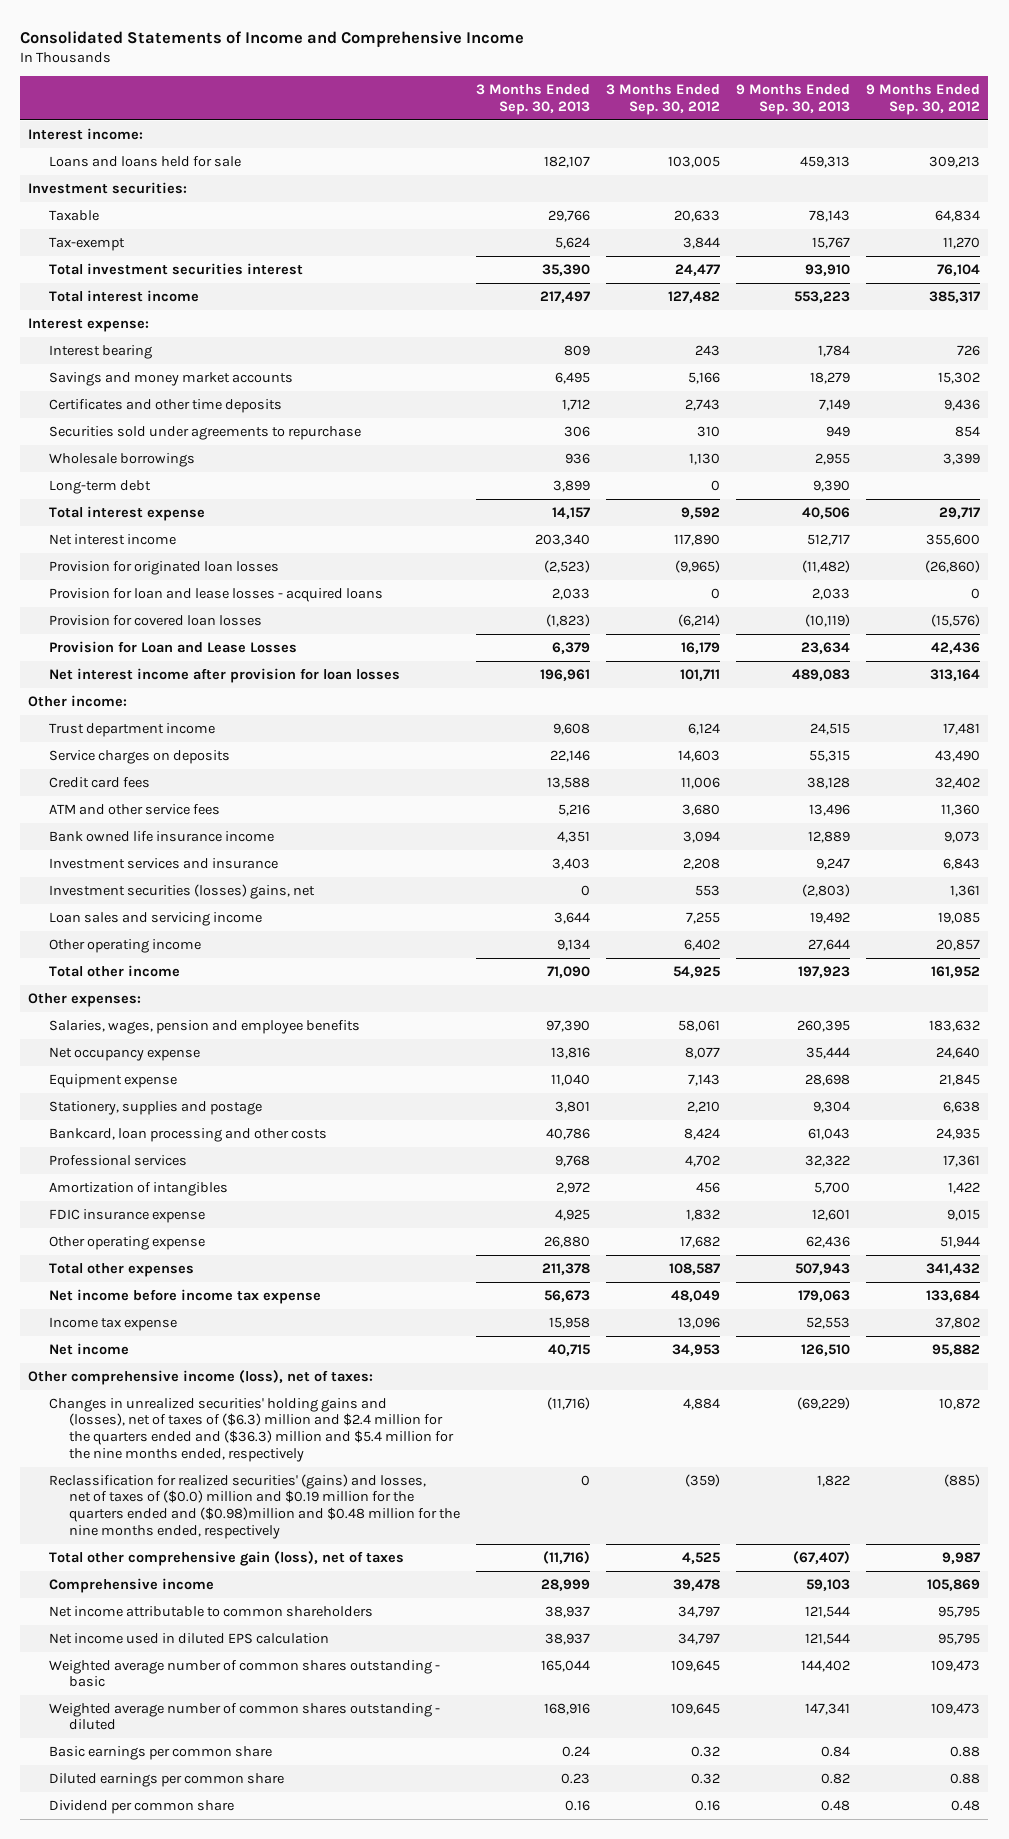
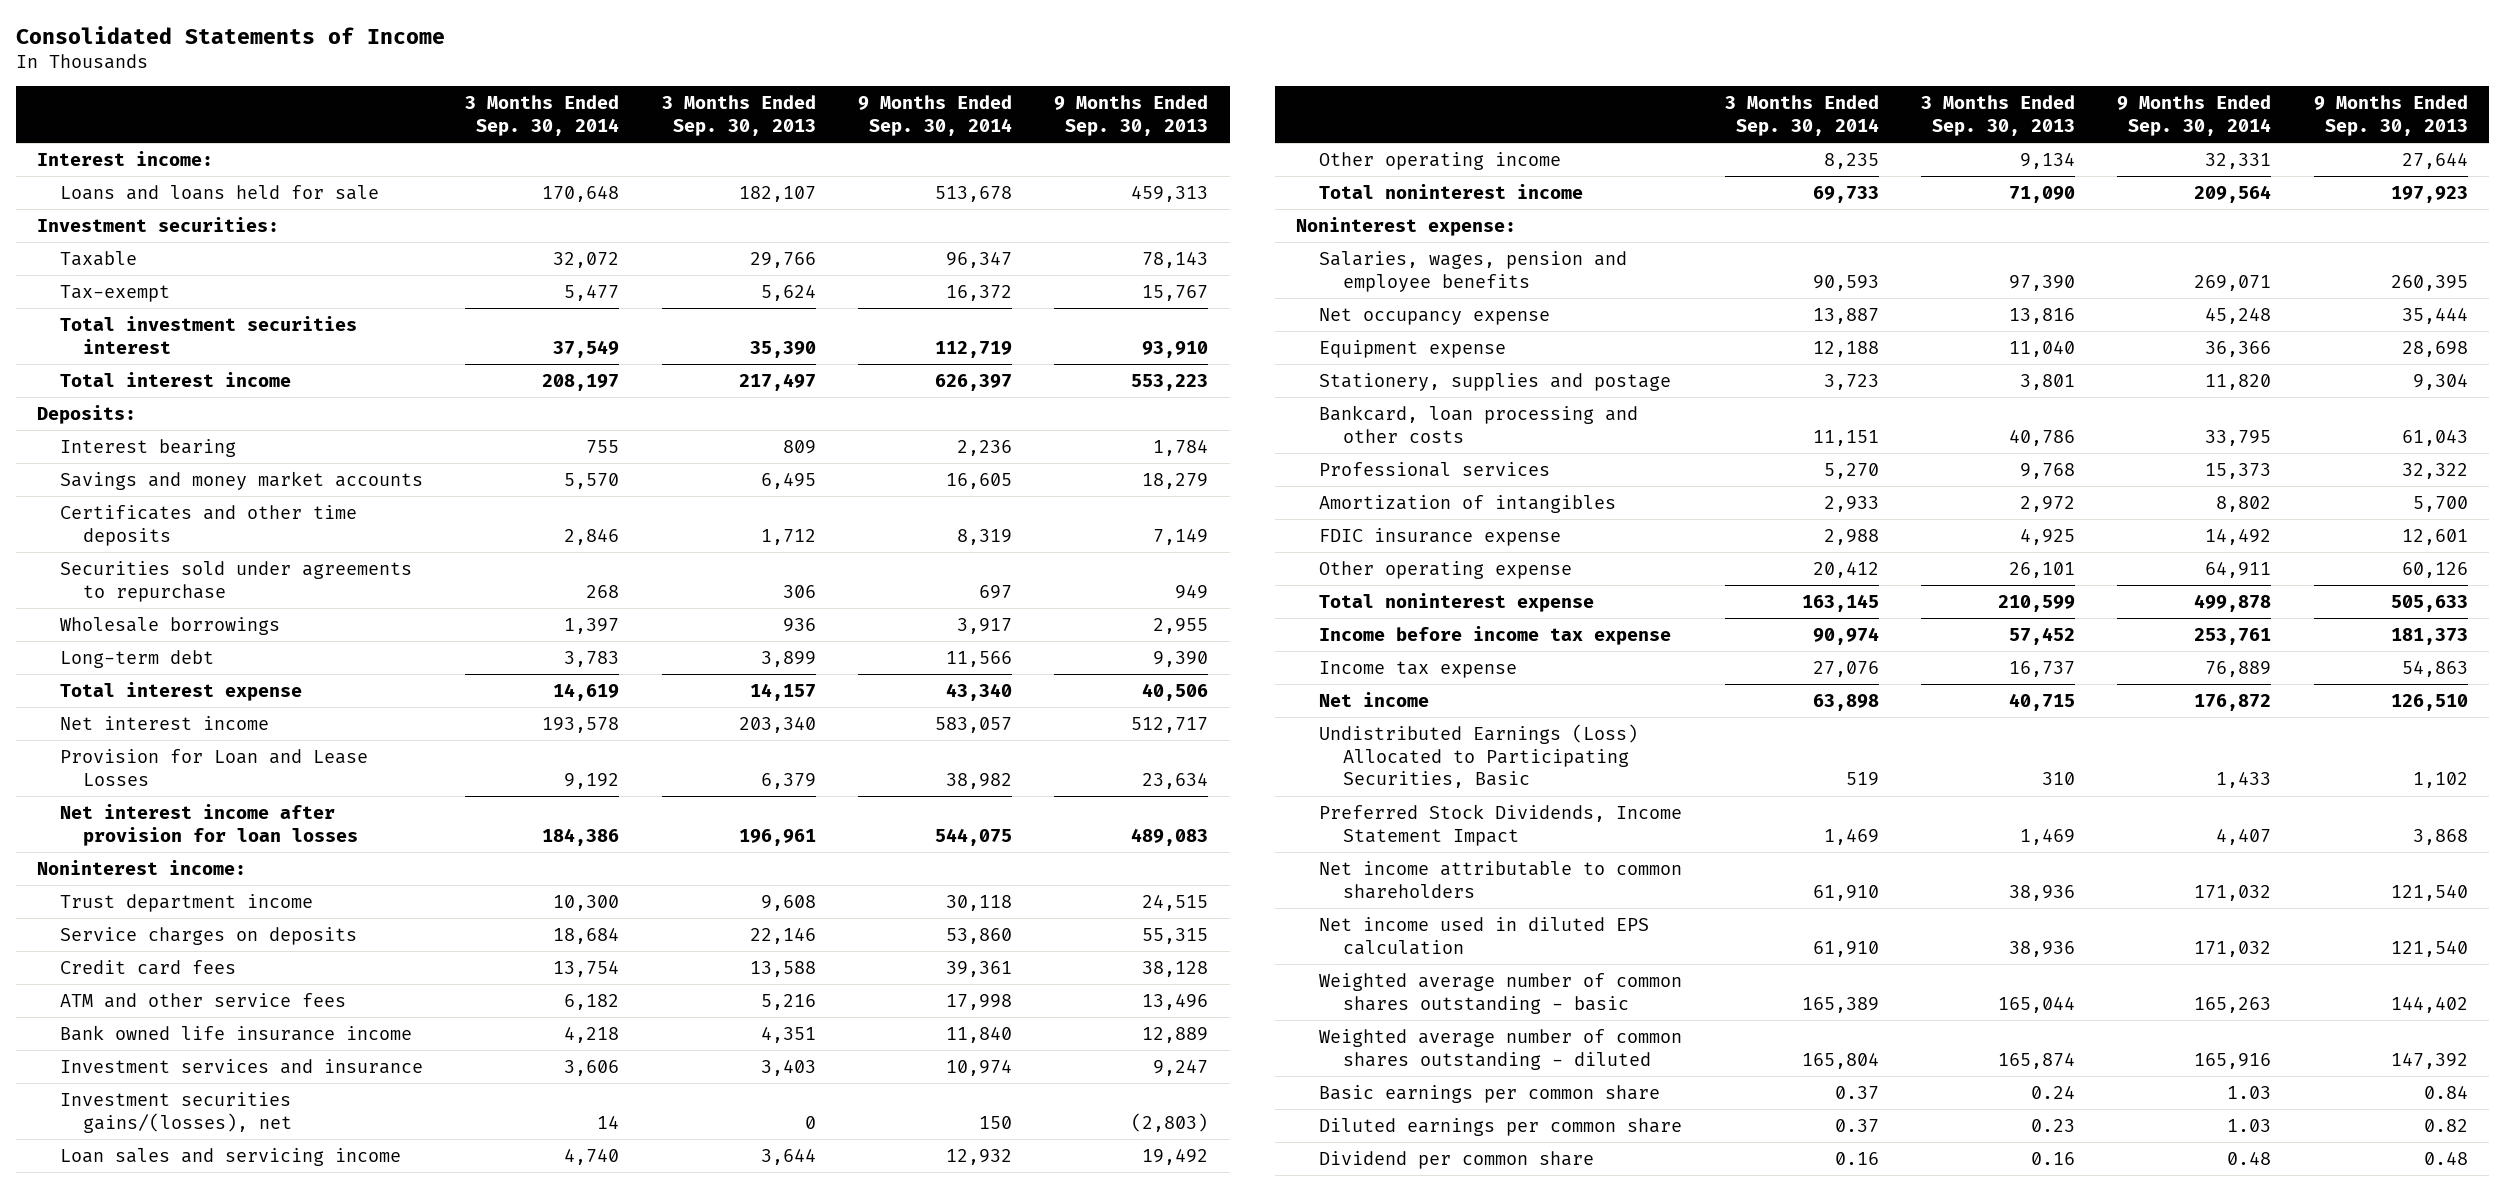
[20,30,525,47] Consolidated Statements of Income and Comprehensive Income -> [15,25,445,44] Consolidated Statements of Income
[605,84,720,115] 3 Months Ended Sep. 30, 2012 -> none
[866,84,981,115] 9 Months Ended Sep. 30, 2012 -> none
none -> [465,95,620,136] 3 Months Ended Sep. 30, 2014
none -> [858,95,1013,136] 9 Months Ended Sep. 30, 2014
[28,317,150,332] Interest expense: -> none
none -> [36,405,136,425] Deposits:
[48,560,279,575] Provision for originated loan losses -> none
[48,587,383,602] Provision for loan and lease losses - acquired loans -> none
[48,614,262,626] Provision for covered loan losses -> none
[28,694,128,707] Other income: -> [36,860,246,876] Noninterest income:
[48,883,315,899] Investment securities (losses) gains, net -> [60,1092,293,1133] Investment securities gains/(losses), net
[48,964,180,977] Total other income -> [1319,184,1584,200] Total noninterest income
[28,992,142,1007] Other expenses: -> [1296,217,1517,237] Noninterest expense:
[543,1235,590,1248] 26,880 -> [2009,562,2076,579] 26,101
[805,1235,850,1248] 62,436 -> [2401,562,2468,579] 60,126
[48,1262,194,1277] Total other expenses -> [1319,593,1595,613] Total noninterest expense
[541,1262,590,1275] 211,378 -> [1998,595,2076,613] 210,599
[794,1262,850,1275] 507,943 -> [2390,595,2468,613] 505,633
[48,1288,321,1304] Net income before income tax expense -> [1319,626,1672,646] Income before income tax expense
[543,1289,590,1302] 56,673 -> [2009,627,2076,646] 57,452
[797,1289,850,1302] 179,063 -> [2390,628,2468,646] 181,373
[548,1316,590,1329] 15,958 -> [2009,661,2076,678] 16,737
[805,1316,850,1329] 52,553 -> [2401,661,2468,678] 54,863
[28,1369,374,1385] Other comprehensive income (loss), net of taxes: -> none
[48,1397,454,1462] Changes in unrealized securities' holding gains and (losses), net of taxes of ($6.3) million and $2.4 million for the quarters ended and ($36.3) million and $5.4 million for the nine months ended, respectively -> none
[48,1473,460,1539] Reclassification for realized securities' (gains) and losses, net of taxes of ($0.0) million and $0.19 million for the quarters ended and ($0.98)million and $0.48 million for the nine months ended, respectively -> none
[48,1550,404,1566] Total other comprehensive gain (loss), net of taxes -> none
[48,1577,214,1593] Comprehensive income -> none
none -> [1319,724,1639,789] Undistributed Earnings (Loss) Allocated to Participating Securities, Basic
none -> [1319,804,1683,846] Preferred Stock Dividends, Income Statement Impact
[544,1605,590,1618] 38,937 -> [2009,884,2076,901] 38,936
[804,1605,850,1618] 121,544 -> [2390,884,2468,901] 121,540
[544,1632,590,1645] 38,937 -> [2009,940,2076,957] 38,936
[804,1632,850,1645] 121,544 -> [2390,940,2468,957] 121,540
[543,1702,590,1715] 168,916 -> [1998,1052,2076,1069] 165,874
[804,1702,850,1715] 147,341 -> [2390,1052,2468,1069] 147,392

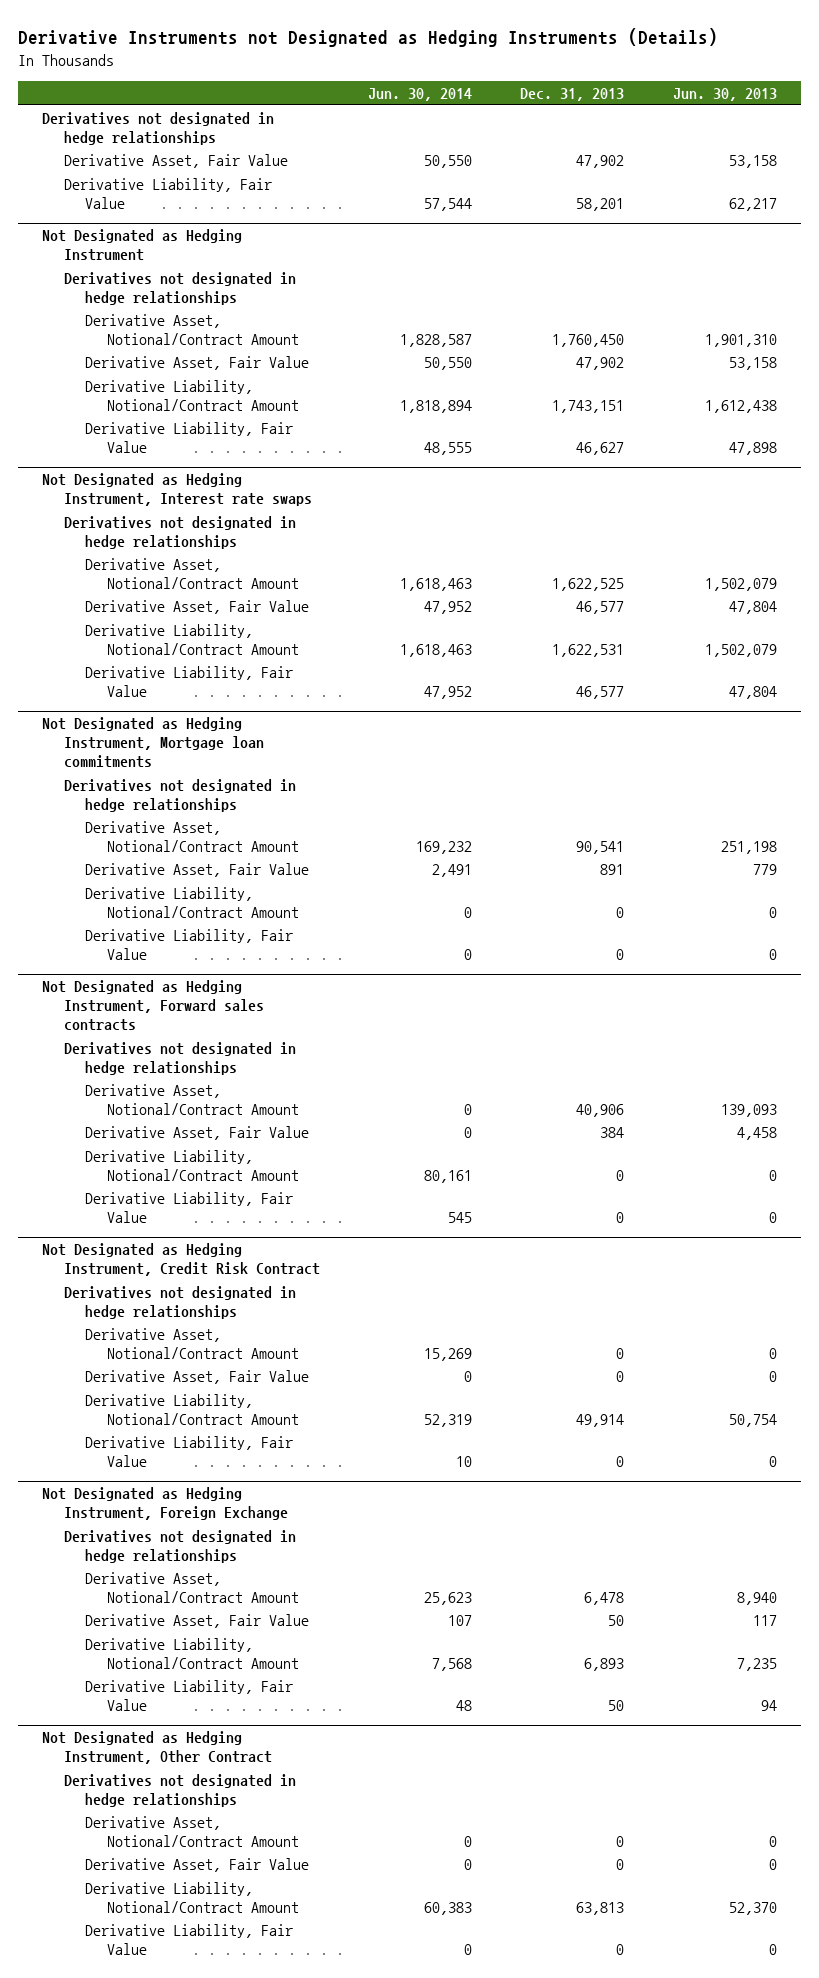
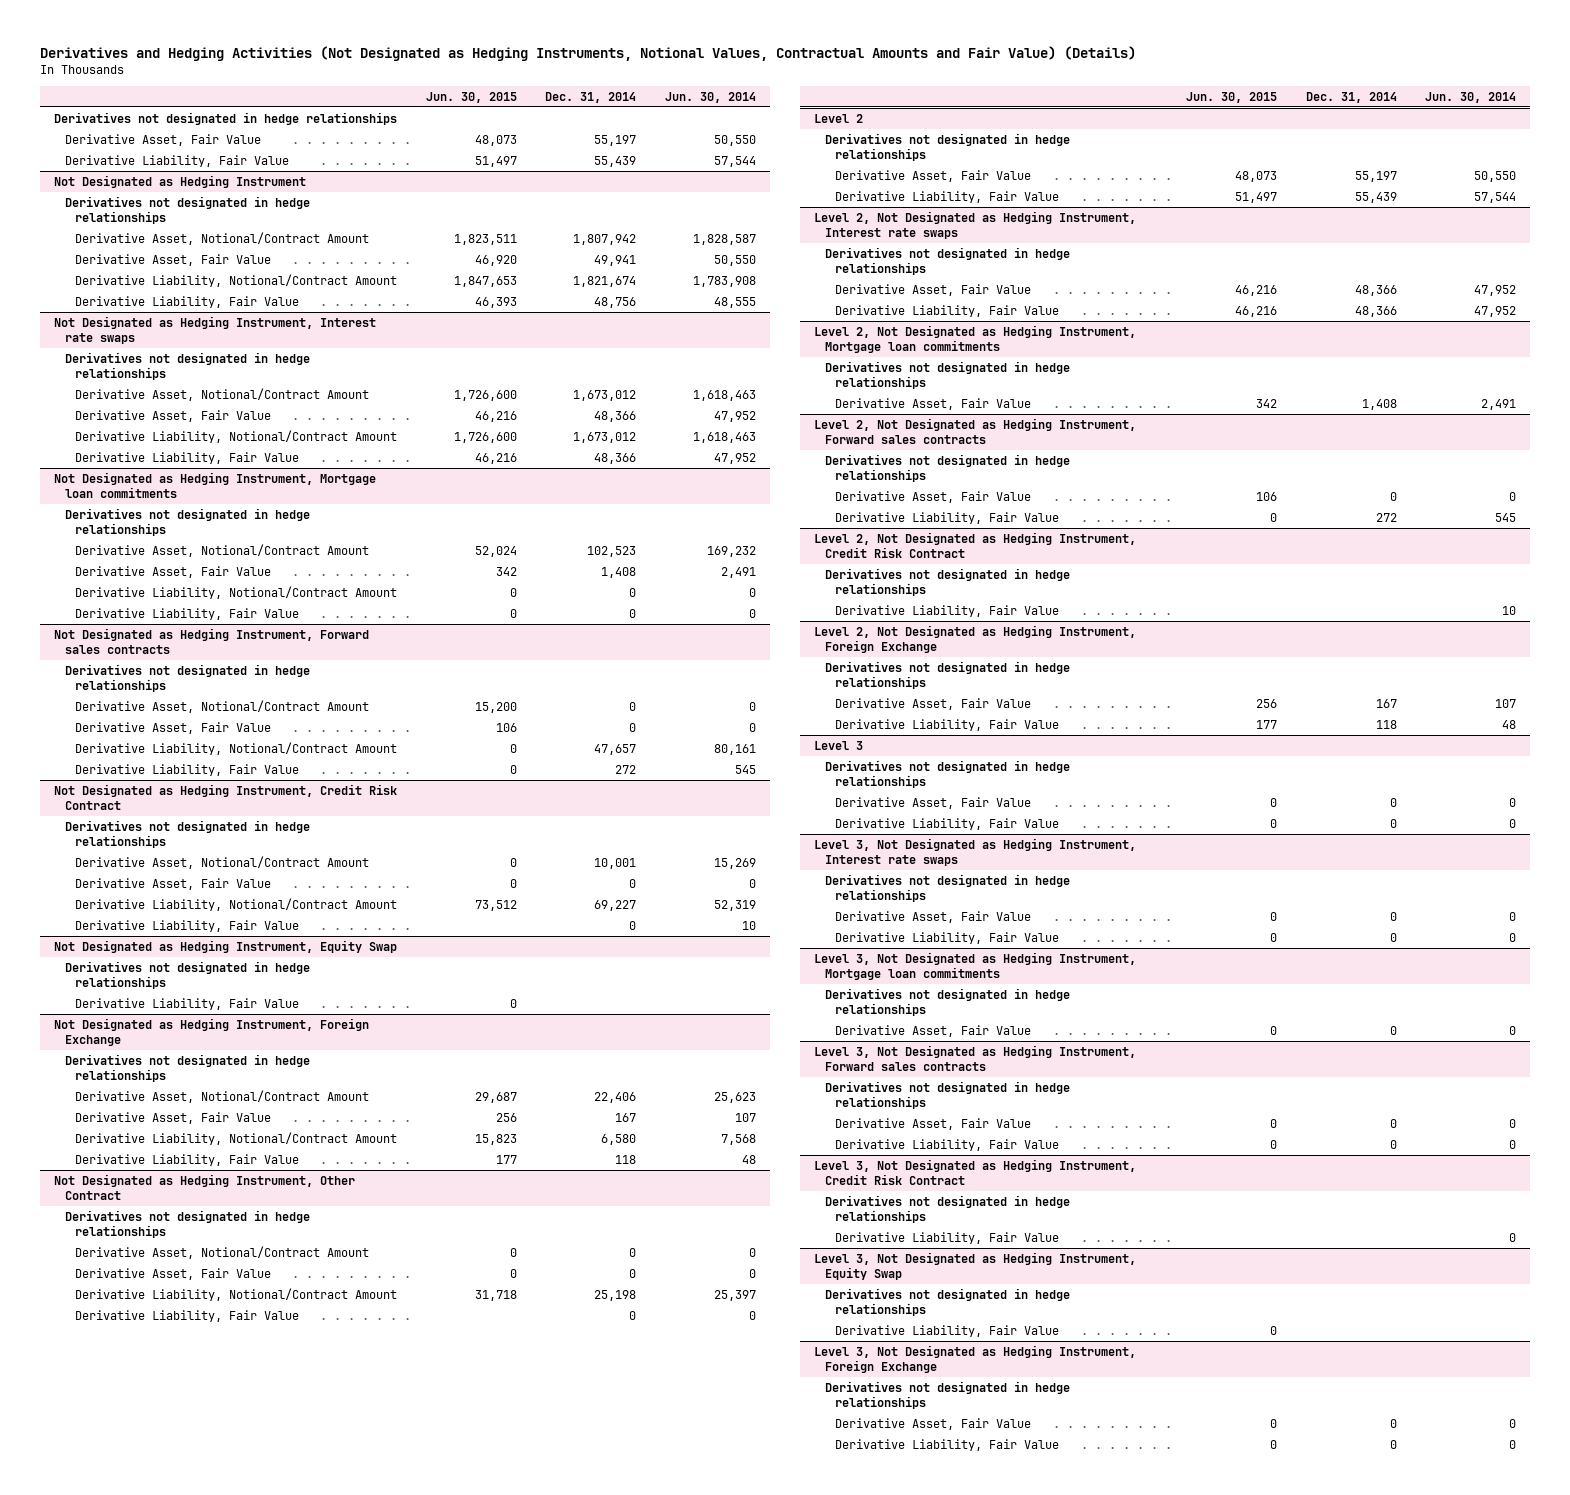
[17,27,718,47] Derivative Instruments not Designated as Hedging Instruments (Details) -> [39,46,1136,62] Derivatives and Hedging Activities (Not Designated as Hedging Instruments, Notional Values, Contractual Amounts and Fair Value) (Details)
[520,88,625,102] Dec. 31, 2013 -> none
[672,88,777,102] Jun. 30, 2013 -> none
none -> [425,91,517,103] Jun. 30, 2015
none -> [545,91,637,103] Dec. 31, 2014
[400,399,473,413] 1,818,894 -> [692,275,756,287] 1,783,908
none -> [53,939,397,953] Not Designated as Hedging Instrument, Equity Swap
none -> [64,960,310,990] Derivatives not designated in hedge relationships
none -> [75,997,300,1010] Derivative Liability, Fair Value
[424,1901,473,1915] 60,383 -> [713,1289,756,1301] 25,397
none -> [814,113,864,123] Level 2
none -> [824,132,1070,162] Derivatives not designated in hedge relationships
none -> [835,169,1032,182] Derivative Asset, Fair Value
none -> [835,190,1060,203] Derivative Liability, Fair Value
none -> [814,210,1137,240] Level 2, Not Designated as Hedging Instrument, Interest rate swaps
none -> [824,246,1070,276] Derivatives not designated in hedge relationships
none -> [835,283,1032,296] Derivative Asset, Fair Value
none -> [835,304,1060,317] Derivative Liability, Fair Value
none -> [814,324,1137,354] Level 2, Not Designated as Hedging Instrument, Mortgage loan commitments
none -> [824,360,1070,390] Derivatives not designated in hedge relationships
none -> [835,397,1032,410] Derivative Asset, Fair Value
none -> [814,417,1137,445] Level 2, Not Designated as Hedging Instrument, Forward sales contracts
none -> [824,453,1070,483] Derivatives not designated in hedge relationships
none -> [835,490,1032,503] Derivative Asset, Fair Value
none -> [835,511,1060,524] Derivative Liability, Fair Value
none -> [814,531,1137,559] Level 2, Not Designated as Hedging Instrument, Credit Risk Contract
none -> [824,567,1070,597] Derivatives not designated in hedge relationships
none -> [835,604,1060,617] Derivative Liability, Fair Value
none -> [814,624,1137,654] Level 2, Not Designated as Hedging Instrument, Foreign Exchange
none -> [824,660,1070,690] Derivatives not designated in hedge relationships
none -> [835,697,1032,710] Derivative Asset, Fair Value
none -> [835,718,1060,731] Derivative Liability, Fair Value
none -> [814,740,864,750] Level 3
none -> [824,759,1070,789] Derivatives not designated in hedge relationships
none -> [835,796,1032,809] Derivative Asset, Fair Value
none -> [835,817,1060,830] Derivative Liability, Fair Value
none -> [814,837,1137,867] Level 3, Not Designated as Hedging Instrument, Interest rate swaps
none -> [824,873,1070,903] Derivatives not designated in hedge relationships
none -> [835,910,1032,923] Derivative Asset, Fair Value
none -> [835,931,1060,944] Derivative Liability, Fair Value
none -> [814,951,1137,981] Level 3, Not Designated as Hedging Instrument, Mortgage loan commitments
none -> [824,987,1070,1017] Derivatives not designated in hedge relationships
none -> [835,1024,1032,1037] Derivative Asset, Fair Value
none -> [814,1044,1137,1072] Level 3, Not Designated as Hedging Instrument, Forward sales contracts
none -> [824,1080,1070,1110] Derivatives not designated in hedge relationships
none -> [835,1117,1032,1130] Derivative Asset, Fair Value
none -> [835,1138,1060,1151] Derivative Liability, Fair Value
none -> [814,1158,1137,1186] Level 3, Not Designated as Hedging Instrument, Credit Risk Contract
none -> [824,1194,1070,1224] Derivatives not designated in hedge relationships
none -> [835,1231,1060,1244] Derivative Liability, Fair Value
none -> [814,1251,1137,1281] Level 3, Not Designated as Hedging Instrument, Equity Swap
none -> [824,1287,1070,1317] Derivatives not designated in hedge relationships
none -> [835,1324,1060,1337] Derivative Liability, Fair Value
none -> [814,1344,1137,1374] Level 3, Not Designated as Hedging Instrument, Foreign Exchange
none -> [824,1380,1070,1410] Derivatives not designated in hedge relationships
none -> [835,1417,1032,1430] Derivative Asset, Fair Value
none -> [835,1438,1060,1451] Derivative Liability, Fair Value

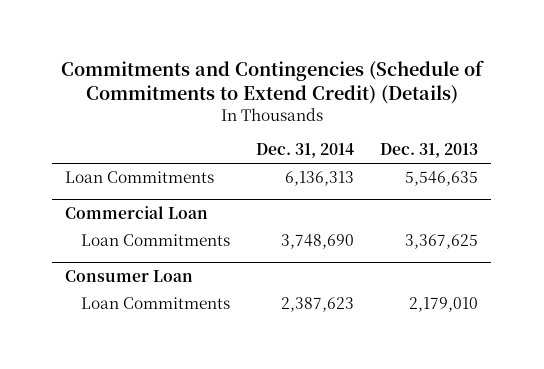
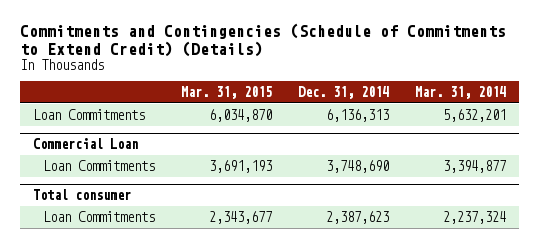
[380,143,479,159] Dec. 31, 2013 -> none
none -> [181,86,273,100] Mar. 31, 2015
none -> [415,86,507,100] Mar. 31, 2014
[65,269,194,282] Consumer Loan -> [32,189,131,201] Total consumer

